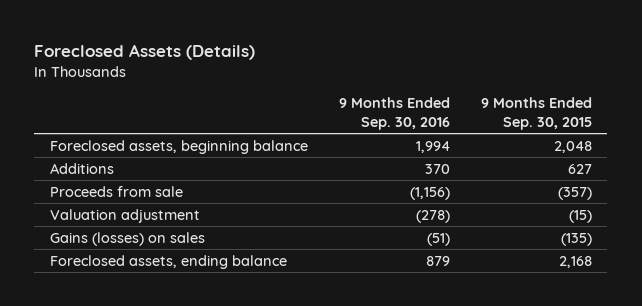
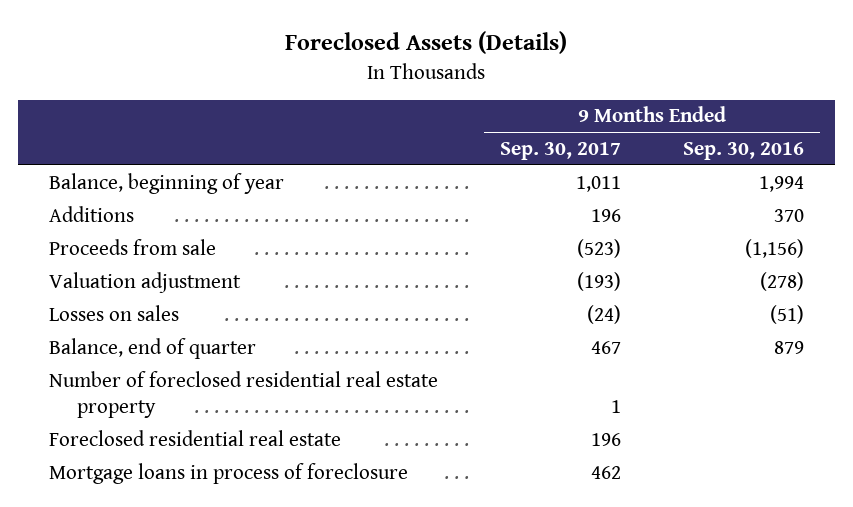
[480,97,592,130] 9 Months Ended Sep. 30, 2015 -> none
none -> [499,141,621,160] Sep. 30, 2017
[49,139,308,154] Foreclosed assets, beginning balance -> [48,172,284,194] Balance, beginning of year
[49,231,205,246] Gains (losses) on sales -> [48,304,179,321] Losses on sales
[49,254,287,269] Foreclosed assets, ending balance -> [48,337,256,359] Balance, end of quarter
none -> [48,370,438,418] Number of foreclosed residential real estate property
none -> [48,429,341,446] Foreclosed residential real estate
none -> [48,462,408,484] Mortgage loans in process of foreclosure

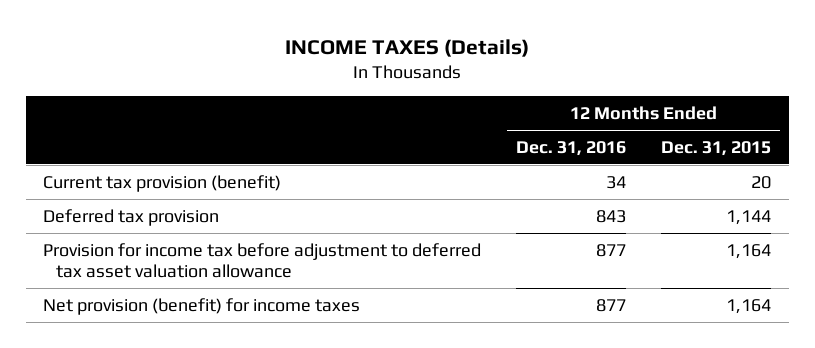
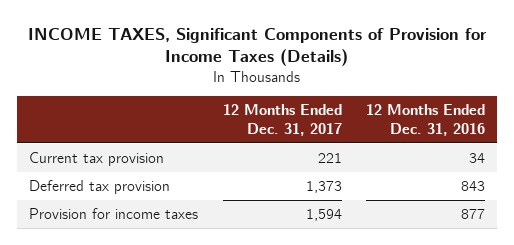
[285,38,530,57] INCOME TAXES (Details) -> [28,27,488,67] INCOME TAXES, Significant Components of Provision for Income Taxes (Details)
[661,140,772,156] Dec. 31, 2015 -> none
none -> [222,104,342,136] 12 Months Ended Dec. 31, 2017
[43,174,282,192] Current tax provision (benefit) -> [29,151,165,166] Current tax provision
[43,242,482,278] Provision for income tax before adjustment to deferred tax asset valuation allowance -> none
[43,297,361,315] Net provision (benefit) for income taxes -> [29,207,199,219] Provision for income taxes

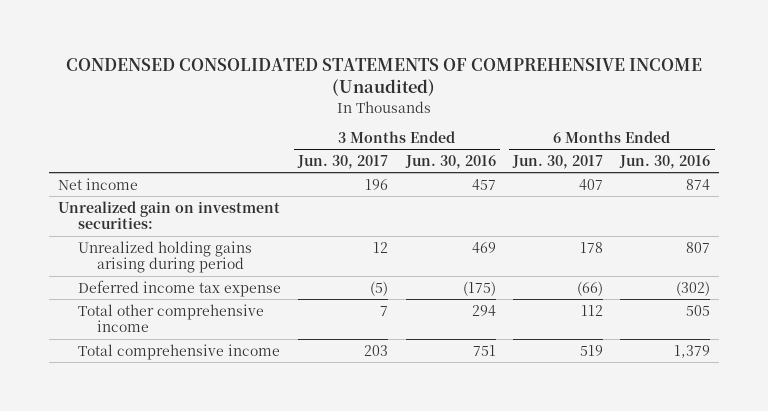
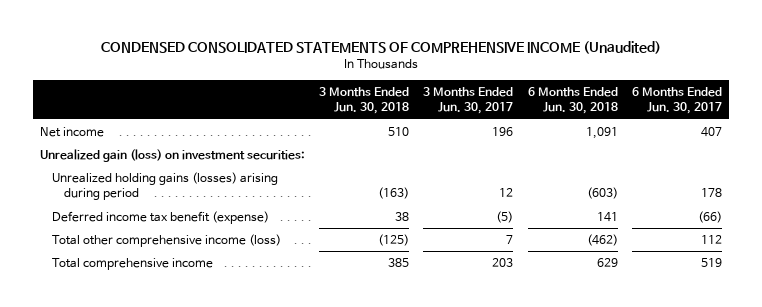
[404,155,496,170] Jun. 30, 2016 -> none
[619,155,711,170] Jun. 30, 2016 -> none
none -> [319,86,410,115] 3 Months Ended Jun. 30, 2018
none -> [527,86,618,115] 6 Months Ended Jun. 30, 2018
[57,200,280,230] Unrealized gain on investment securities: -> [40,148,306,162] Unrealized gain (loss) on investment securities:
[77,240,252,274] Unrealized holding gains arising during period -> [52,171,279,201] Unrealized holding gains (losses) arising during period
[77,279,281,297] Deferred income tax expense -> [52,210,270,224] Deferred income tax benefit (expense)
[77,303,264,333] Total other comprehensive income -> [52,233,282,247] Total other comprehensive income (loss)

